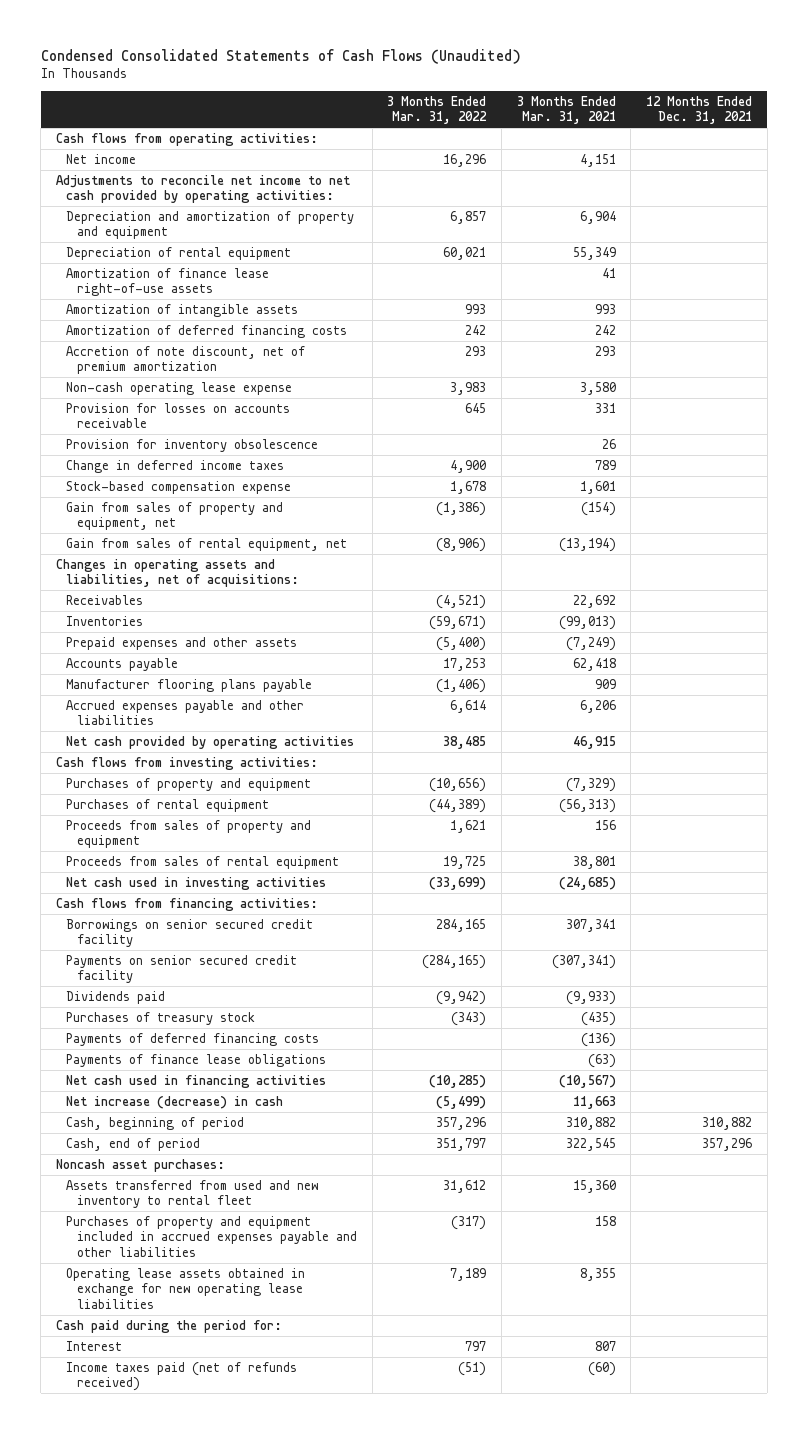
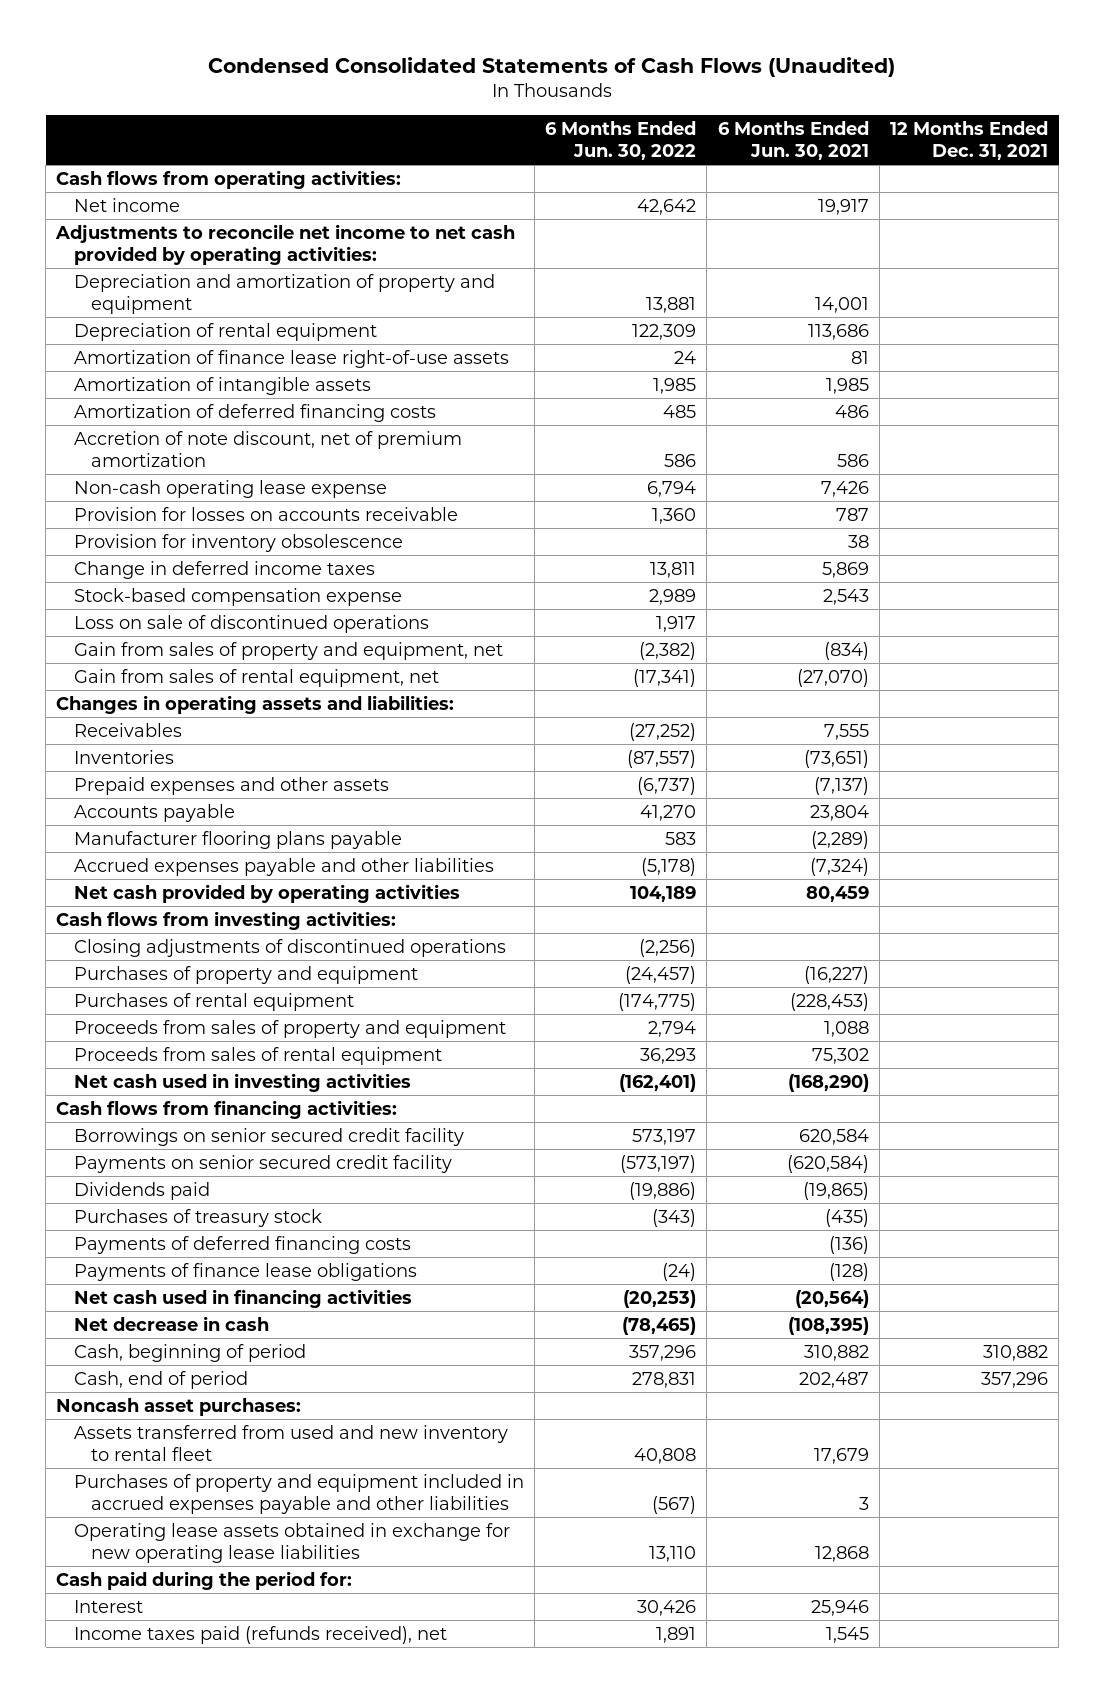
[387,95,488,125] 3 Months Ended Mar. 31, 2022 -> none
[516,95,616,125] 3 Months Ended Mar. 31, 2021 -> none
none -> [545,120,697,160] 6 Months Ended Jun. 30, 2022
none -> [717,120,869,160] 6 Months Ended Jun. 30, 2021
none -> [73,614,429,633] Loss on sale of discontinued operations
[55,558,300,588] Changes in operating assets and liabilities, net of acquisitions: -> [56,694,455,714] Changes in operating assets and liabilities:
none -> [73,938,506,957] Closing adjustments of discontinued operations
[66,1095,284,1109] Net increase (decrease) in cash -> [73,1315,269,1331] Net decrease in cash
[66,1361,298,1392] Income taxes paid (net of refunds received) -> [73,1625,447,1644] Income taxes paid (refunds received), net

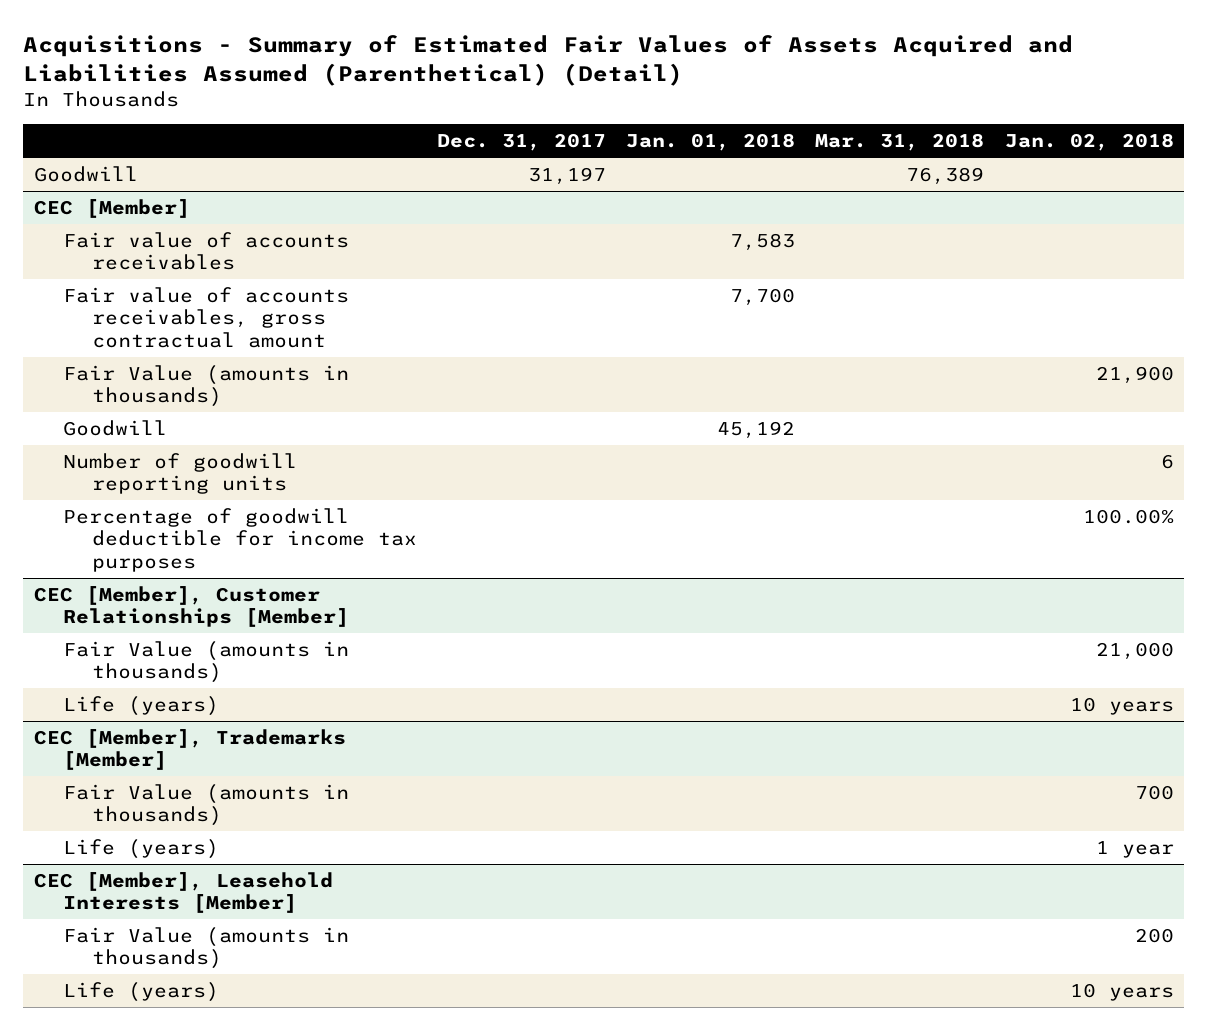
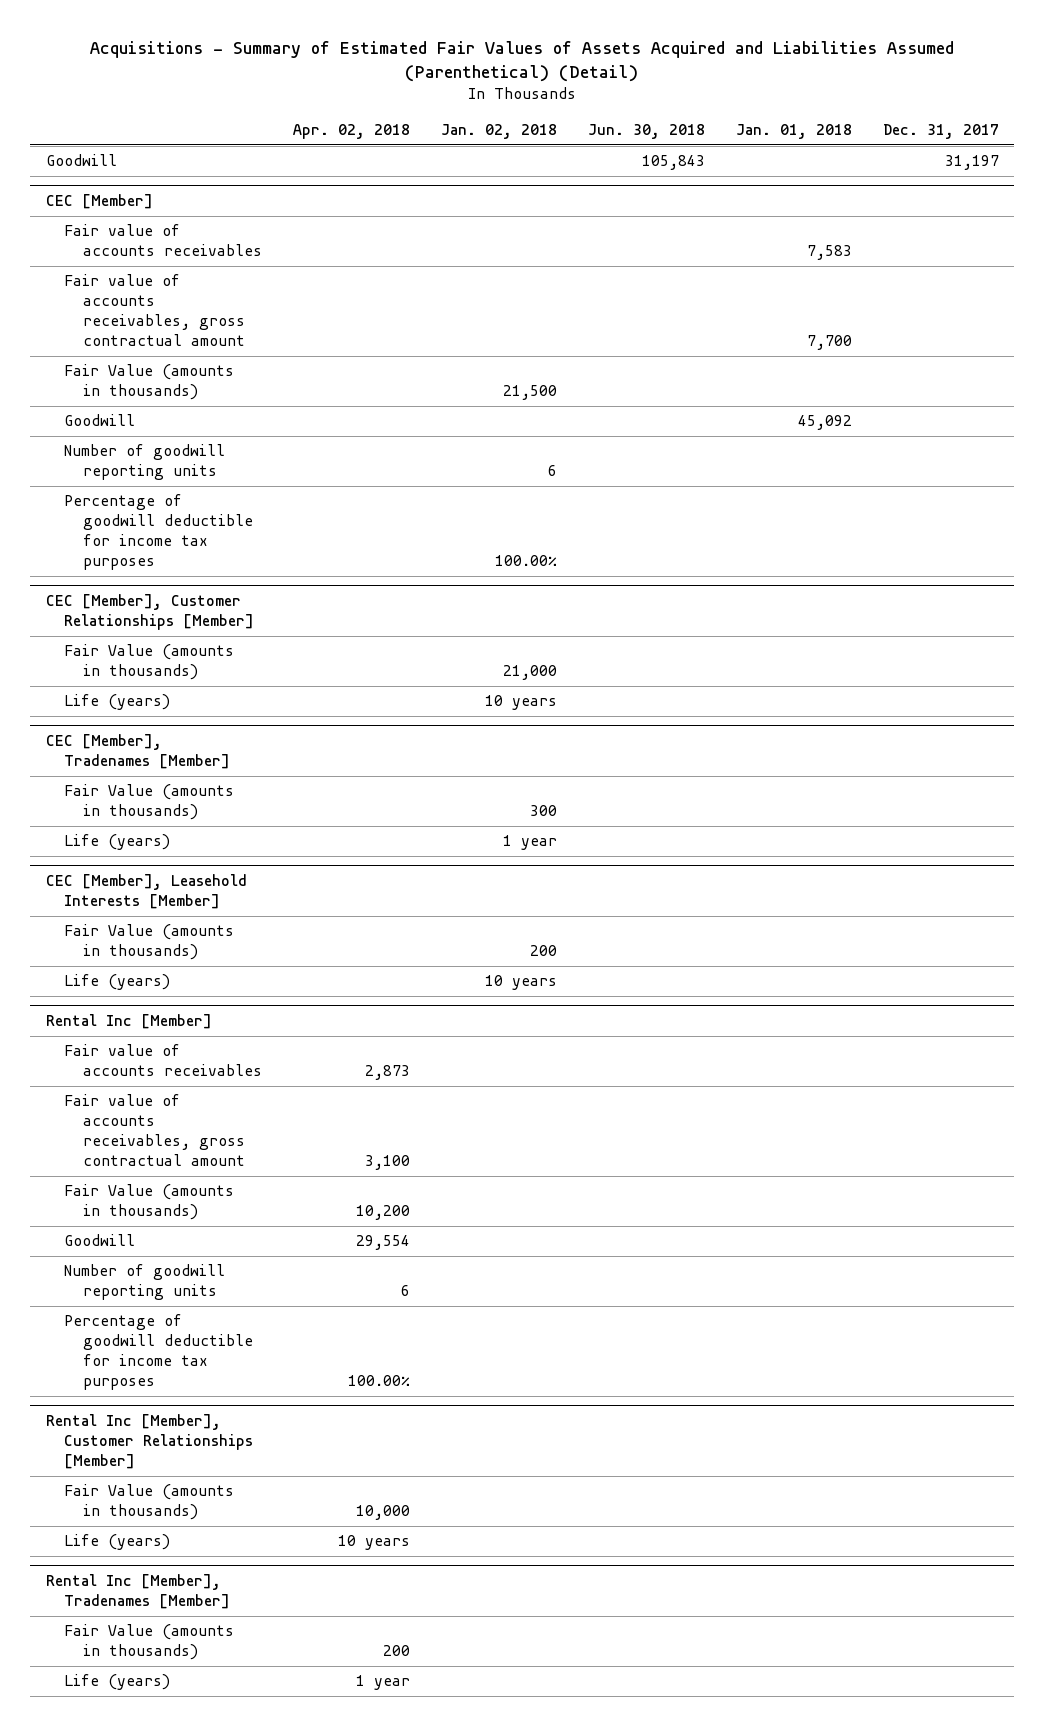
[815,133,985,152] Mar. 31, 2018 -> none
none -> [292,123,410,139] Apr. 02, 2018
none -> [587,123,705,139] Jun. 30, 2018
[1095,365,1174,384] 21,900 -> [502,385,557,401] 21,500
[717,420,796,439] 45,192 -> [797,415,852,431] 45,092
[33,728,346,771] CEC [Member], Trademarks [Member] -> [45,734,231,770] CEC [Member], Tradenames [Member]
[1134,784,1174,800] 700 -> [529,805,557,817] 300
none -> [45,1014,212,1030] Rental Inc [Member]
none -> [64,1044,262,1077] Fair value of accounts receivables
none -> [64,1094,245,1167] Fair value of accounts receivables, gross contractual amount
none -> [64,1184,235,1221] Fair Value (amounts in thousands)
none -> [64,1234,136,1247] Goodwill
none -> [64,1264,226,1301] Number of goodwill reporting units
none -> [64,1314,253,1391] Percentage of goodwill deductible for income tax purposes
none -> [45,1414,254,1470] Rental Inc [Member], Customer Relationships [Member]
none -> [64,1484,235,1521] Fair Value (amounts in thousands)
none -> [64,1534,171,1551] Life (years)
none -> [45,1574,231,1610] Rental Inc [Member], Tradenames [Member]
none -> [64,1624,235,1661] Fair Value (amounts in thousands)
none -> [64,1674,171,1691] Life (years)

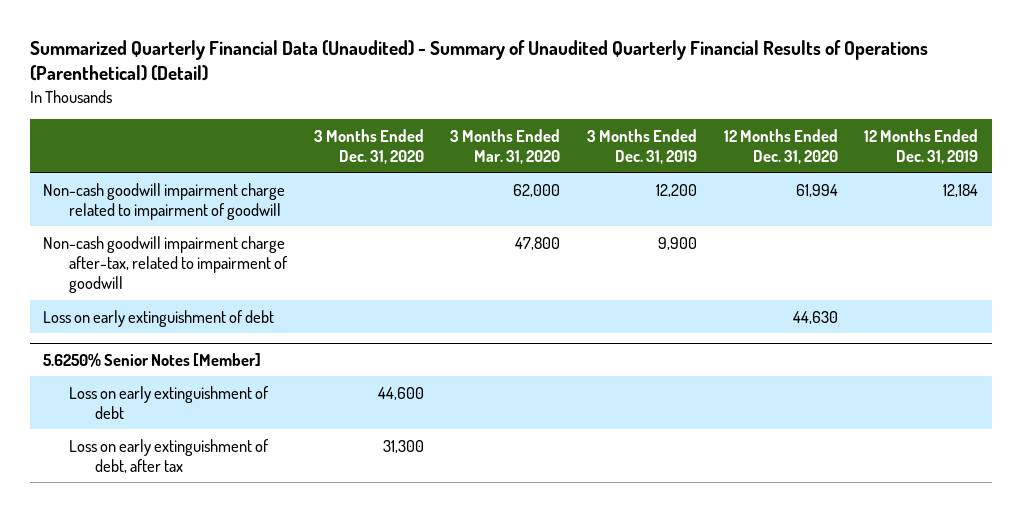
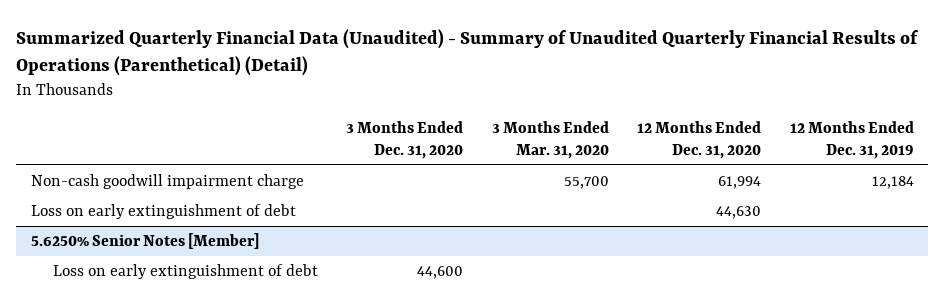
[586,128,697,164] 3 Months Ended Dec. 31, 2019 -> none
[42,235,288,294] Non-cash goodwill impairment charge after-tax, related to impairment of goodwill -> none
[42,182,285,220] Non-cash goodwill impairment charge related to impairment of goodwill -> [30,174,304,190] Non-cash goodwill impairment charge
[513,183,561,197] 62,000 -> [563,176,609,190] 55,700
[68,438,269,473] Loss on early extinguishment of debt, after tax -> none

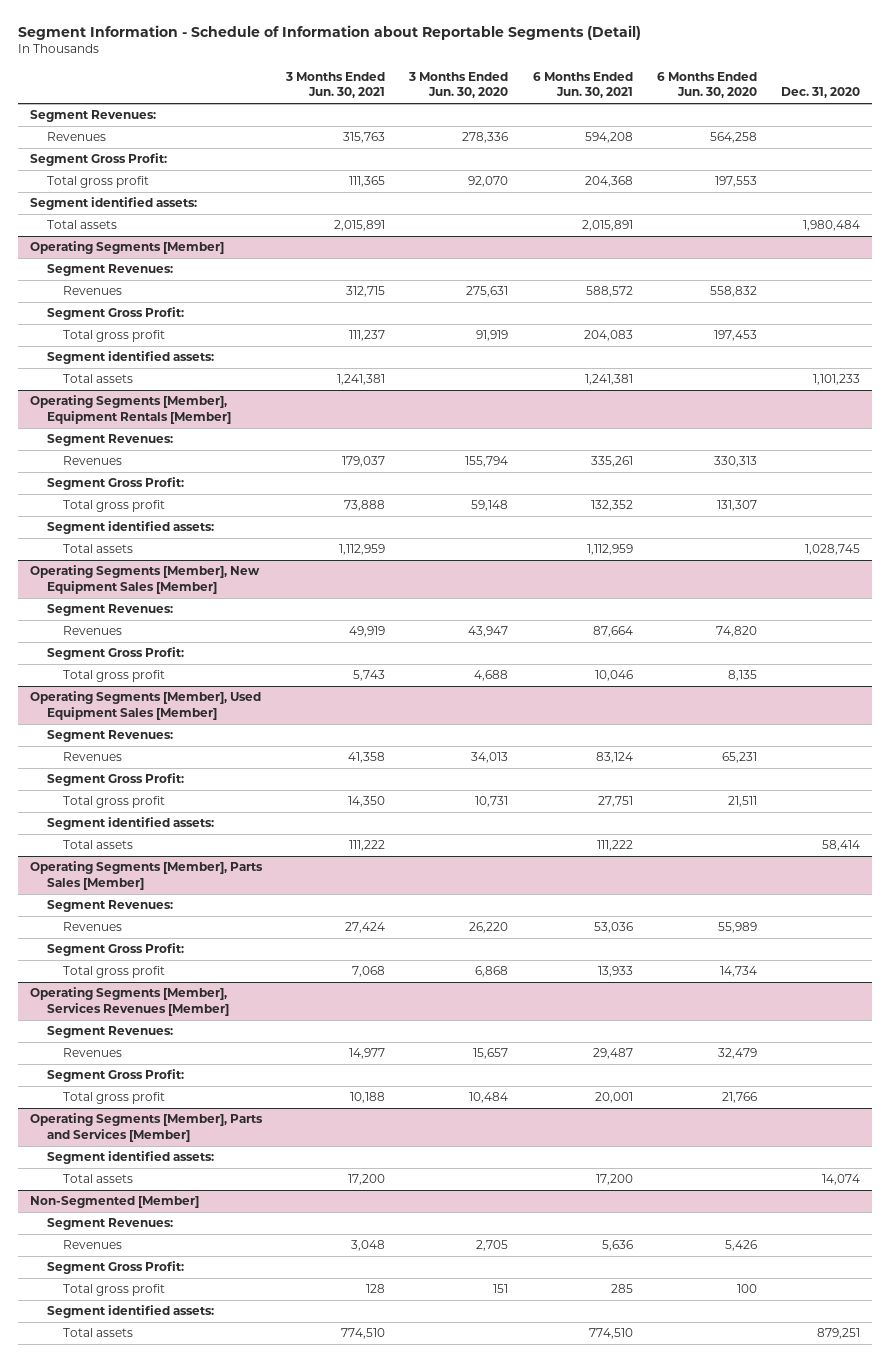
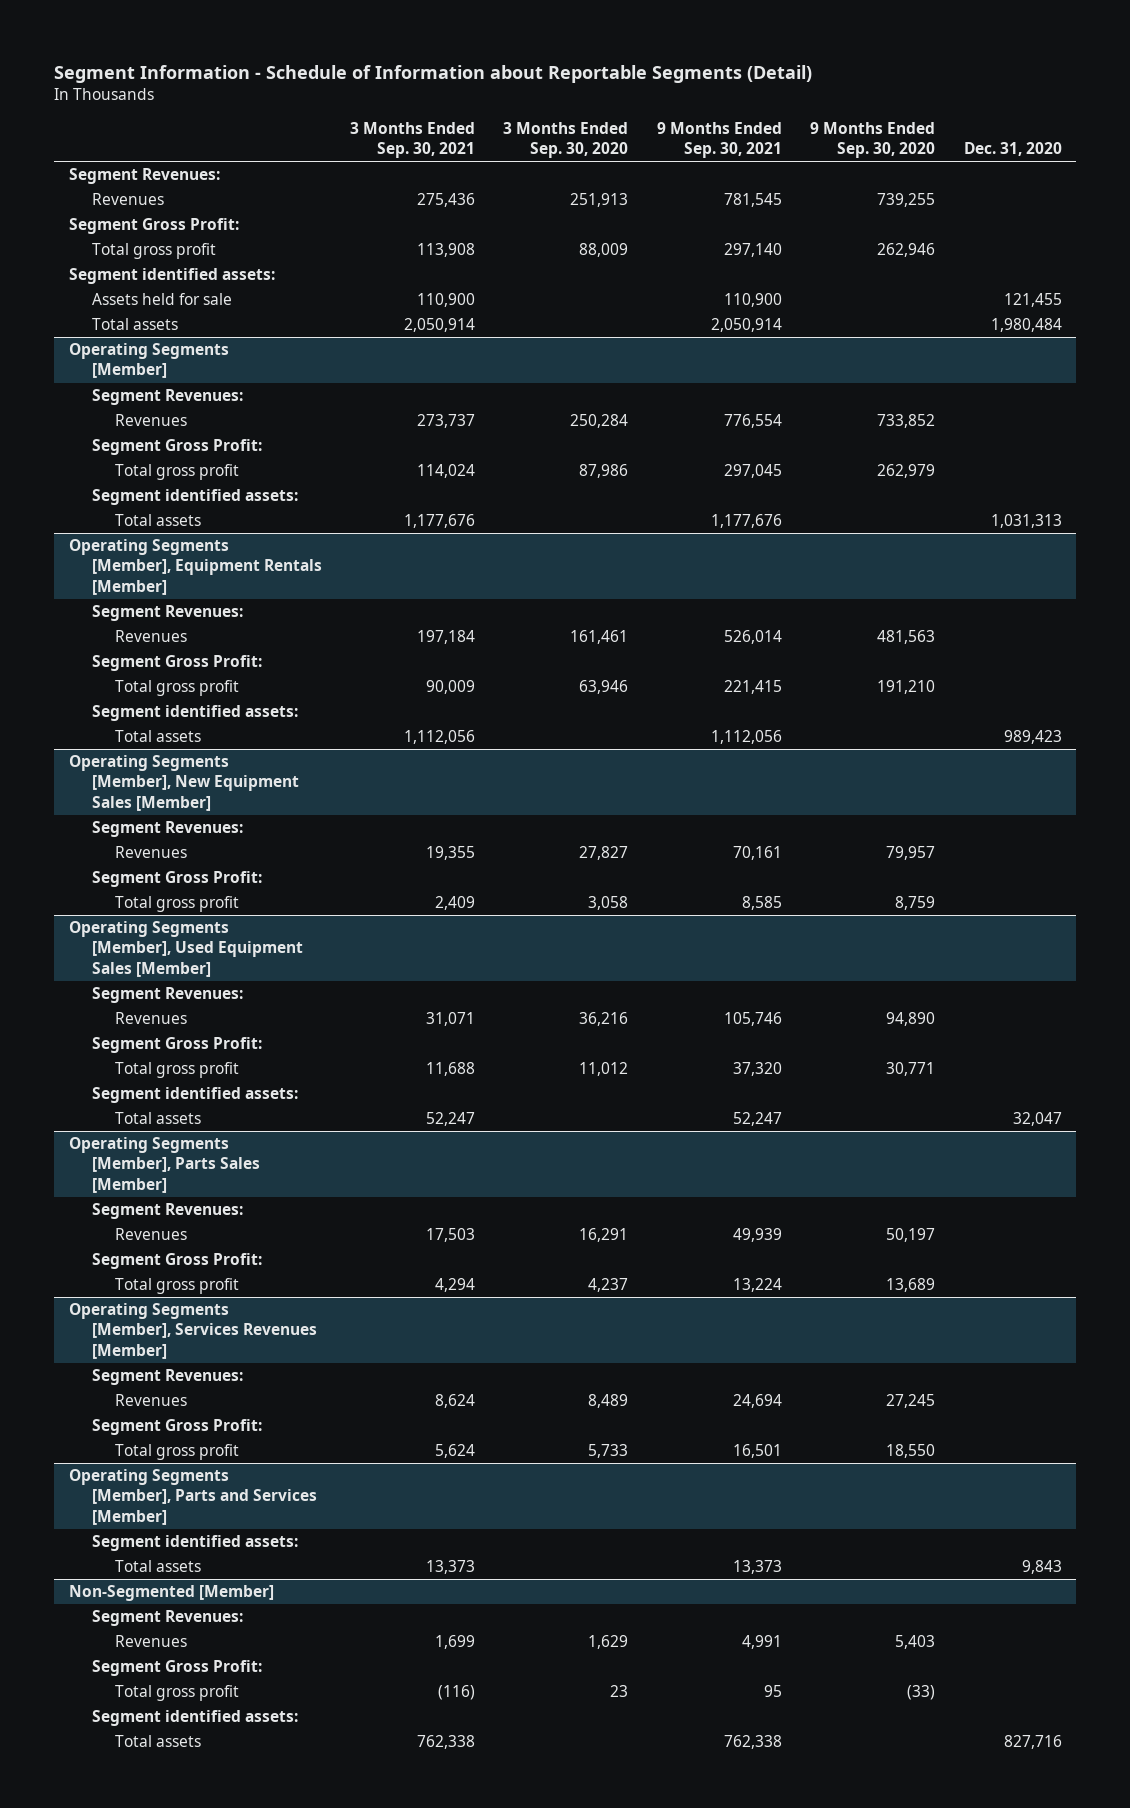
[285,71,386,99] 3 Months Ended Jun. 30, 2021 -> none
[408,71,509,99] 3 Months Ended Jun. 30, 2020 -> none
[532,71,633,99] 6 Months Ended Jun. 30, 2021 -> none
[656,71,757,99] 6 Months Ended Jun. 30, 2020 -> none
none -> [350,121,476,158] 3 Months Ended Sep. 30, 2021
none -> [503,121,629,158] 3 Months Ended Sep. 30, 2020
none -> [656,121,782,158] 9 Months Ended Sep. 30, 2021
none -> [810,121,936,158] 9 Months Ended Sep. 30, 2020
none -> [91,293,232,306] Assets held for sale
[813,374,861,386] 1,101,233 -> [990,514,1062,529] 1,031,313
[805,544,861,556] 1,028,745 -> [1003,730,1062,745] 989,423
[822,840,861,852] 58,414 -> [1012,1112,1062,1127] 32,047
[822,1174,861,1186] 14,074 -> [1021,1560,1062,1575] 9,843
[817,1328,861,1340] 879,251 -> [1003,1735,1062,1750] 827,716

